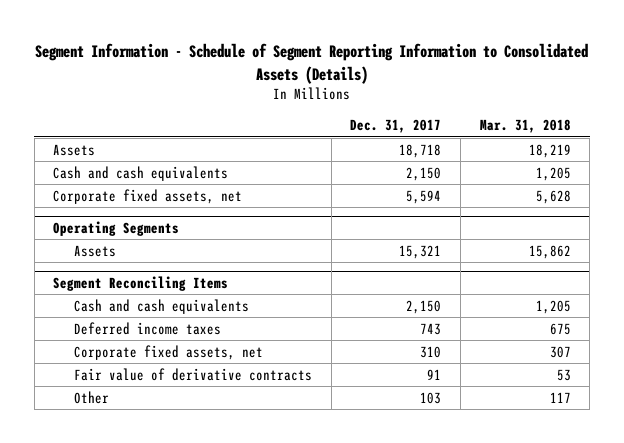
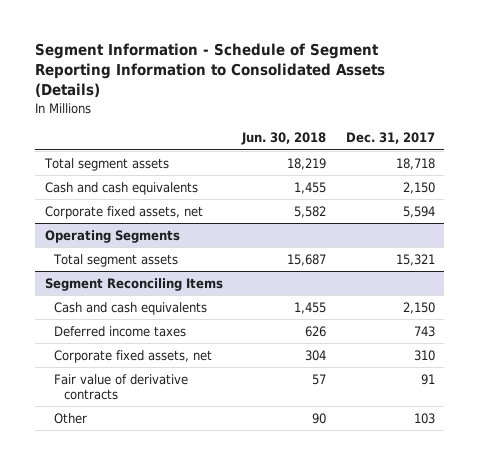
[479,119,571,134] Mar. 31, 2018 -> none
none -> [241,132,327,146] Jun. 30, 2018
[53,143,96,156] Assets -> [44,157,170,171] Total segment assets
[74,244,117,257] Assets -> [53,253,179,267] Total segment assets

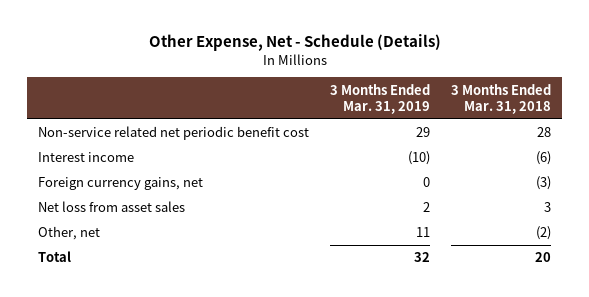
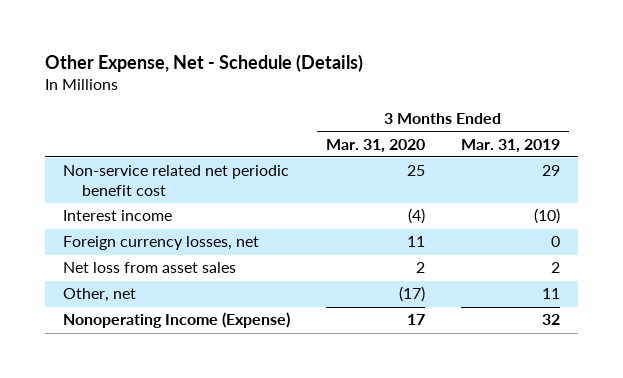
[451,83,552,114] 3 Months Ended Mar. 31, 2018 -> none
none -> [326,138,426,153] Mar. 31, 2020
[37,177,203,191] Foreign currency gains, net -> [63,236,260,251] Foreign currency losses, net
[37,251,71,263] Total -> [63,312,291,329] Nonoperating Income (Expense)

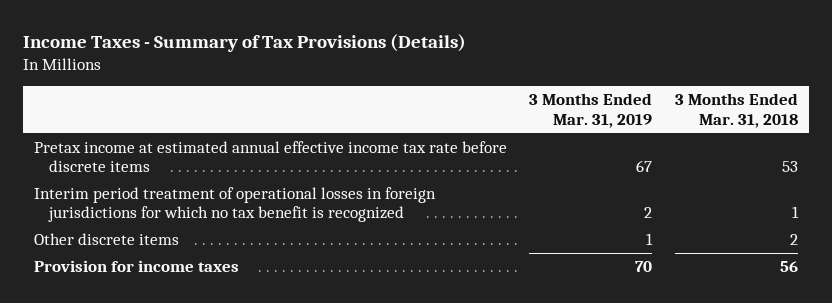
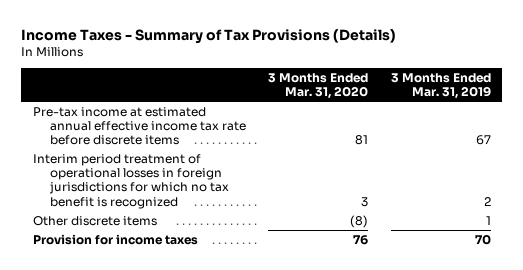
[674,93,798,128] 3 Months Ended Mar. 31, 2018 -> none
none -> [268,72,369,100] 3 Months Ended Mar. 31, 2020
[33,141,507,173] Pretax income at estimated annual effective income tax rate before discrete items -> [32,106,246,146] Pre-tax income at estimated annual effective income tax rate before discrete items

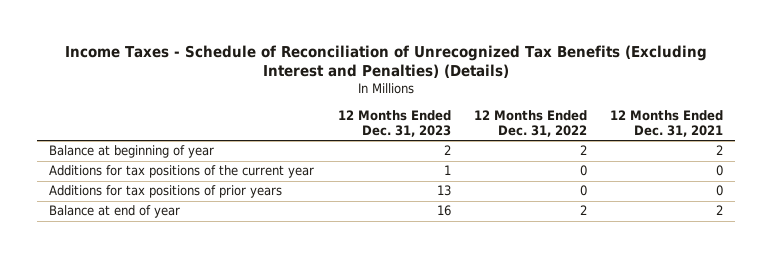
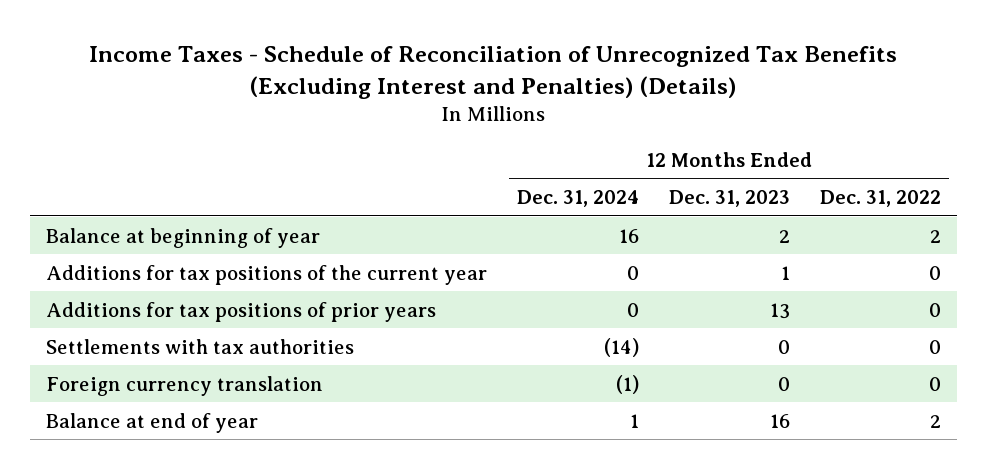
[610,109,724,138] 12 Months Ended Dec. 31, 2021 -> none
none -> [516,190,639,208] Dec. 31, 2024
none -> [45,338,354,354] Settlements with tax authorities
none -> [45,375,323,396] Foreign currency translation

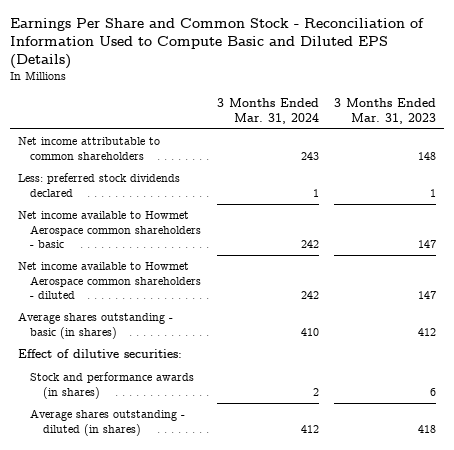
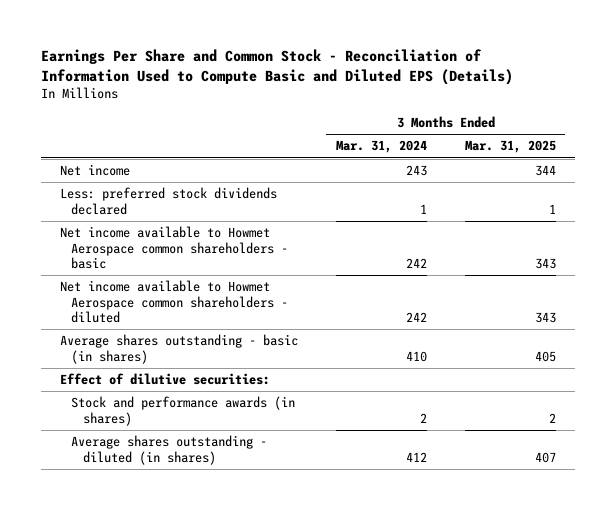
[334,98,437,124] 3 Months Ended Mar. 31, 2023 -> none
none -> [464,140,556,154] Mar. 31, 2025
[17,137,160,160] Net income attributable to common shareholders -> [59,164,130,177] Net income

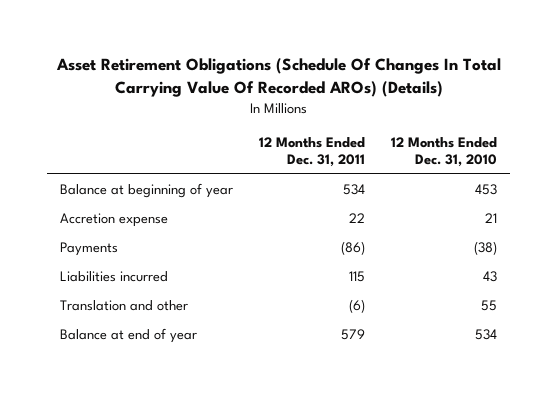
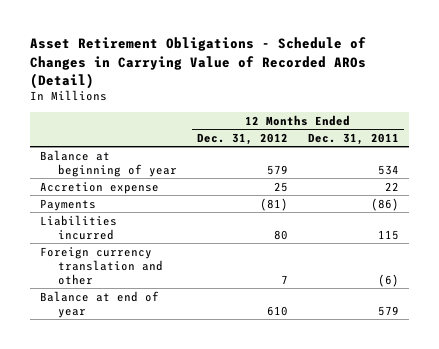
[55,58,501,97] Asset Retirement Obligations (Schedule Of Changes In Total Carrying Value Of Recorded AROs) (Details) -> [30,37,367,89] Asset Retirement Obligations - Schedule of Changes in Carrying Value of Recorded AROs (Detail)
[391,136,498,168] 12 Months Ended Dec. 31, 2010 -> none
none -> [196,132,288,145] Dec. 31, 2012
[60,300,189,312] Translation and other -> [40,246,163,285] Foreign currency translation and other

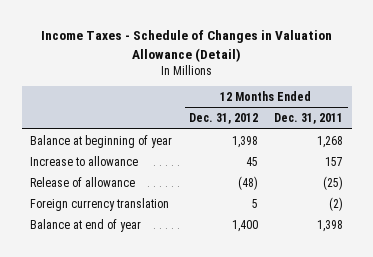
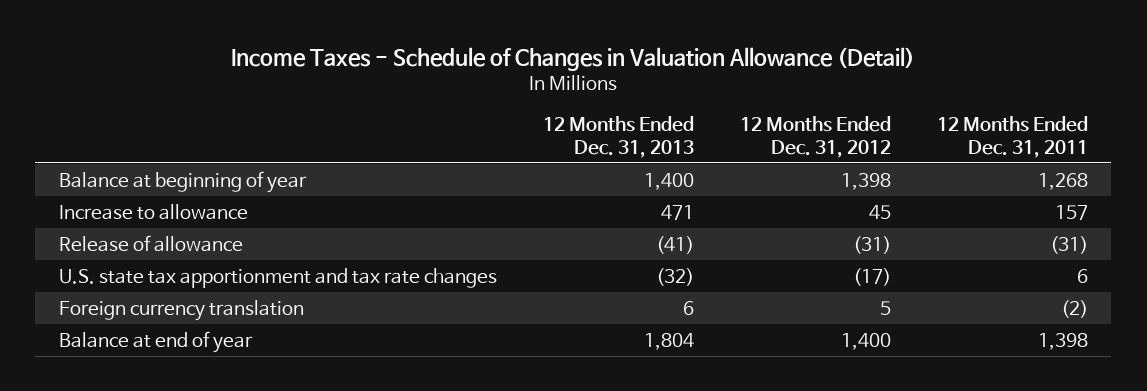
none -> [542,116,694,158] 12 Months Ended Dec. 31, 2013
[237,175,258,190] (48) -> [852,235,891,254] (31)
[323,175,344,190] (25) -> [1050,235,1089,254] (31)
none -> [58,267,497,288] U.S. state tax apportionment and tax rate changes

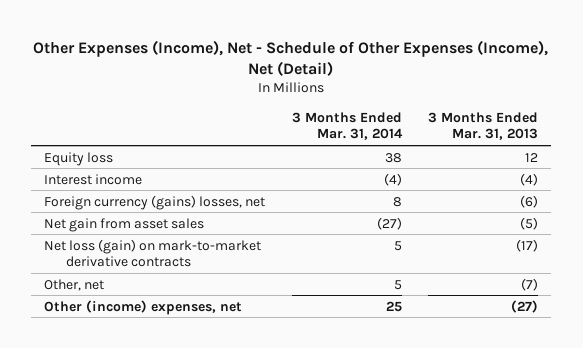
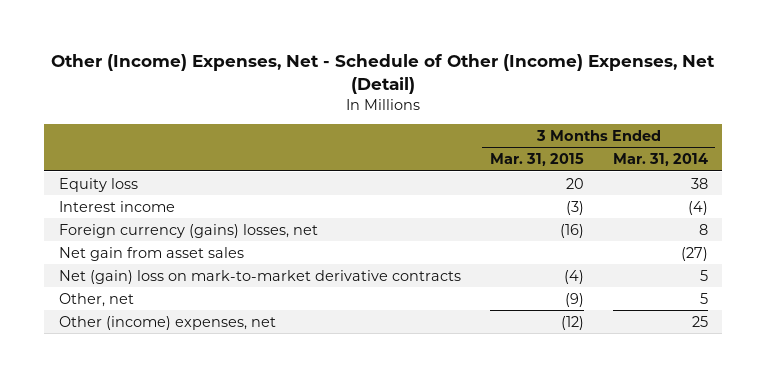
[33,39,549,76] Other Expenses (Income), Net - Schedule of Other Expenses (Income), Net (Detail) -> [51,53,716,94] Other (Income) Expenses, Net - Schedule of Other (Income) Expenses, Net (Detail)
[428,111,539,141] 3 Months Ended Mar. 31, 2013 -> none
none -> [489,153,584,167] Mar. 31, 2015
[44,238,262,267] Net loss (gain) on mark-to-market derivative contracts -> [58,269,461,284] Net (gain) loss on mark-to-market derivative contracts

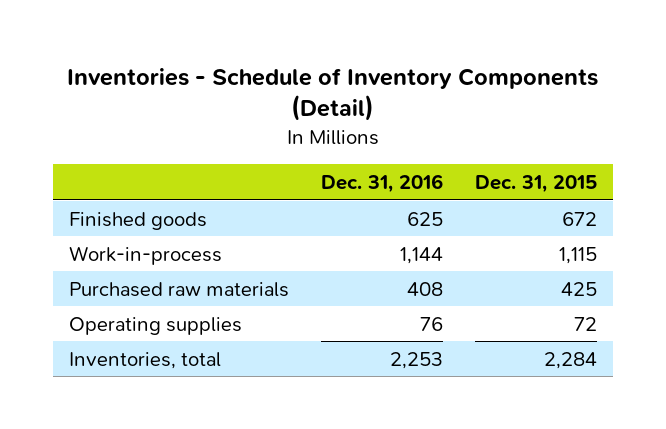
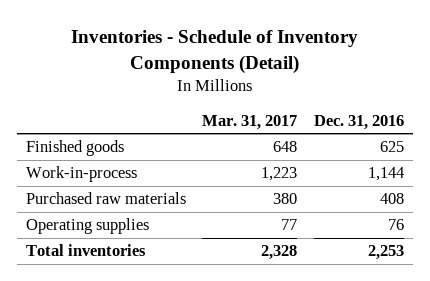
[475,174,598,193] Dec. 31, 2015 -> none
none -> [202,114,298,130] Mar. 31, 2017
[69,351,222,369] Inventories, total -> [25,244,146,257] Total inventories

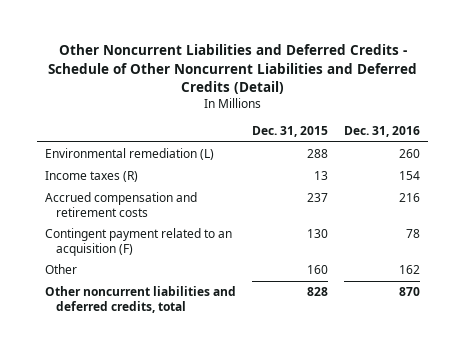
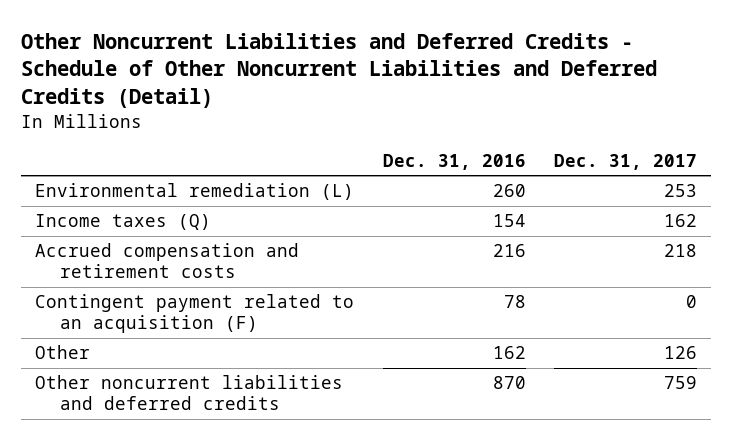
[252,125,329,137] Dec. 31, 2015 -> none
none -> [554,153,698,170] Dec. 31, 2017
[45,171,139,183] Income taxes (R) -> [35,214,212,231] Income taxes (Q)
[45,286,237,313] Other noncurrent liabilities and deferred credits, total -> [35,375,344,411] Other noncurrent liabilities and deferred credits

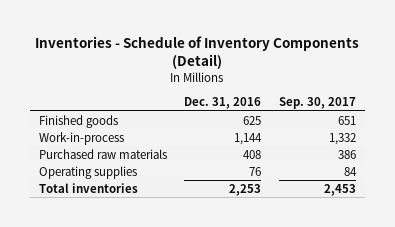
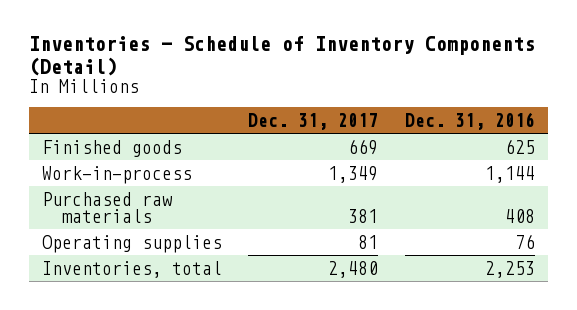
[278,97,356,110] Sep. 30, 2017 -> none
none -> [248,112,379,130] Dec. 31, 2017
[38,182,138,193] Total inventories -> [42,260,223,278] Inventories, total

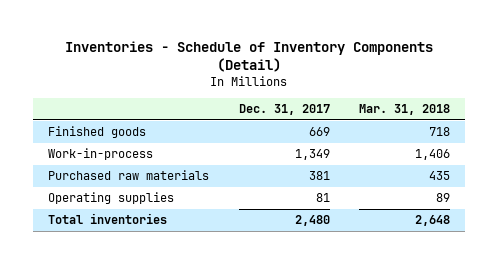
[404,111,535,130] Dec. 31, 2016 -> none
none -> [359,104,451,116] Mar. 31, 2018
[42,260,223,278] Inventories, total -> [48,213,168,225] Total inventories

